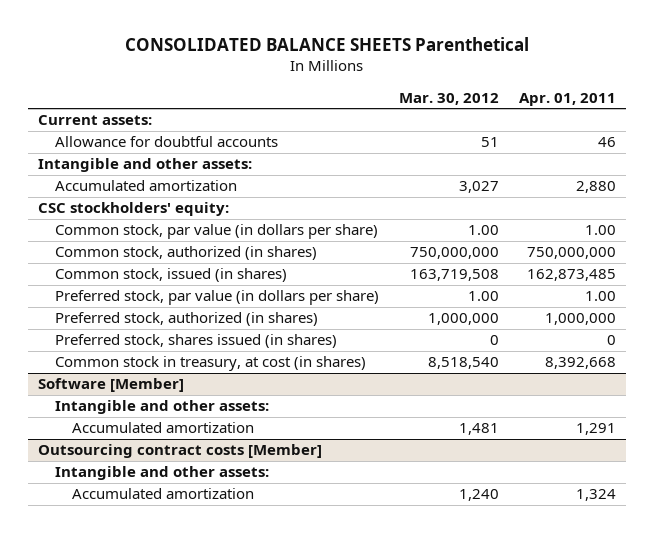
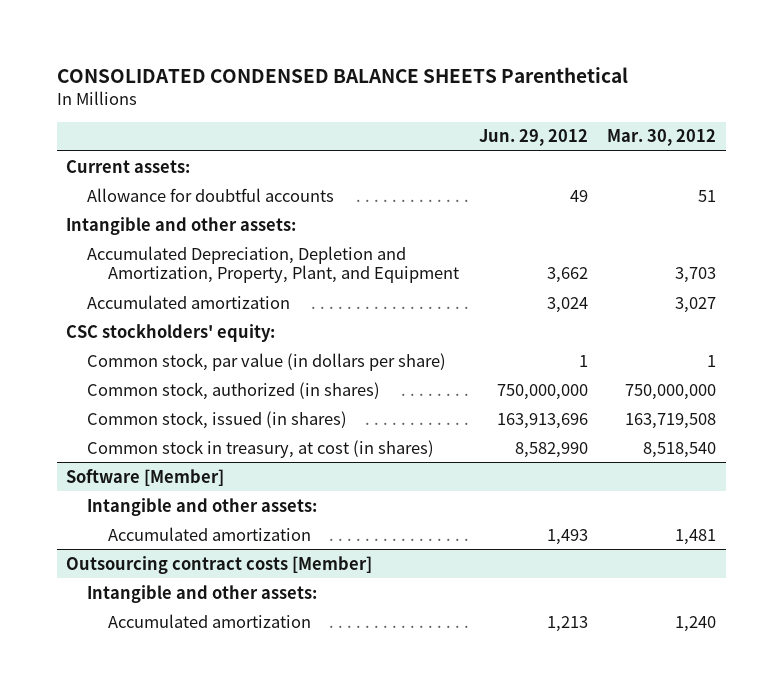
[124,37,529,52] CONSOLIDATED BALANCE SHEETS Parenthetical -> [56,66,628,83] CONSOLIDATED CONDENSED BALANCE SHEETS Parenthetical
[518,92,616,106] Apr. 01, 2011 -> none
none -> [478,129,588,147] Jun. 29, 2012
none -> [87,245,460,284] Accumulated Depreciation, Depletion and Amortization, Property, Plant, and Equipment
[467,225,499,236] 1.00 -> [707,354,717,367] 1
[54,290,379,306] Preferred stock, par value (in dollars per share) -> none
[54,312,318,327] Preferred stock, authorized (in shares) -> none
[54,334,337,349] Preferred stock, shares issued (in shares) -> none

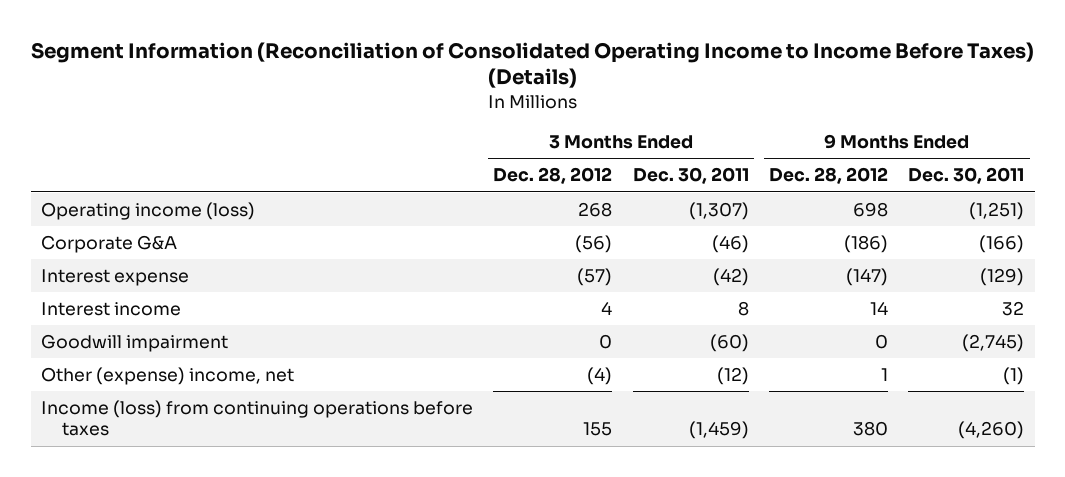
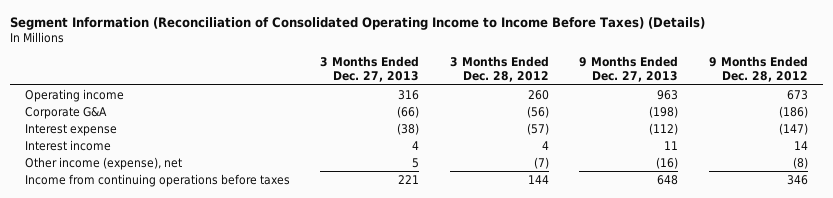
[632,167,749,185] Dec. 30, 2011 -> none
[908,167,1025,185] Dec. 30, 2011 -> none
none -> [320,56,420,83] 3 Months Ended Dec. 27, 2013
none -> [579,56,679,83] 9 Months Ended Dec. 27, 2013
[40,202,255,221] Operating income (loss) -> [24,88,124,102] Operating income
[578,202,613,218] 268 -> [527,89,549,100] 260
[853,202,889,218] 698 -> [786,89,808,100] 673
[40,334,228,353] Goodwill impairment -> none
[40,367,294,386] Other (expense) income, net -> [24,156,182,170] Other income (expense), net
[587,367,613,386] (4) -> [533,156,549,169] (7)
[881,368,889,382] 1 -> [792,156,808,169] (8)
[40,400,473,437] Income (loss) from continuing operations before taxes -> [24,173,290,187] Income from continuing operations before taxes
[583,422,613,437] 155 -> [527,174,549,184] 144
[853,421,889,437] 380 -> [786,174,808,185] 346

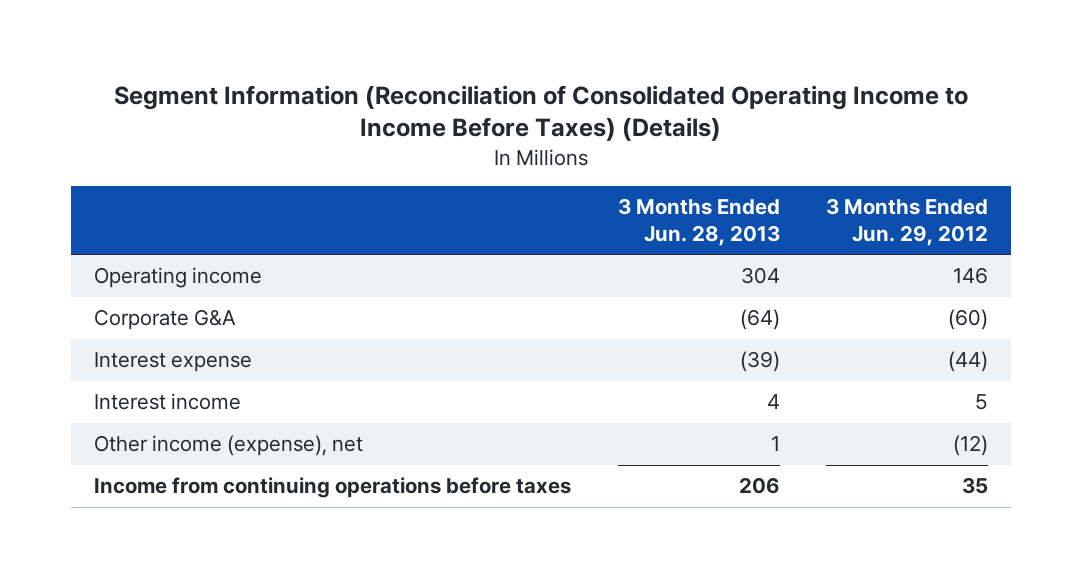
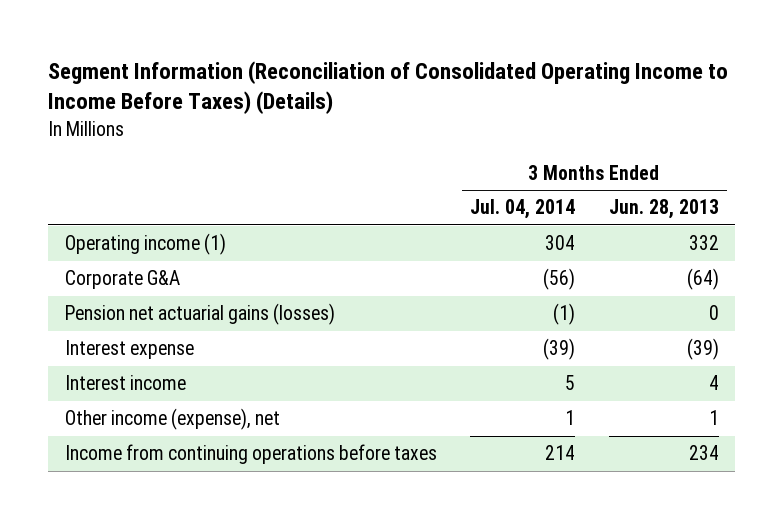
[826,198,989,247] 3 Months Ended Jun. 29, 2012 -> none
none -> [470,199,576,220] Jul. 04, 2014
[94,267,263,289] Operating income -> [64,233,226,256] Operating income (1)
[740,267,780,285] 304 -> [688,235,719,251] 332
none -> [64,303,335,326] Pension net actuarial gains (losses)
[738,477,780,495] 206 -> [688,445,719,461] 234

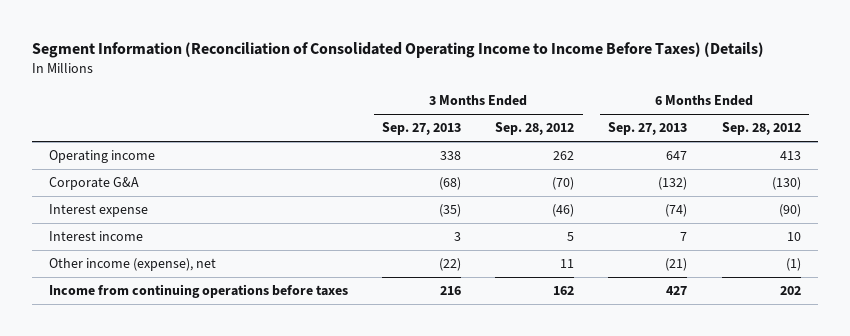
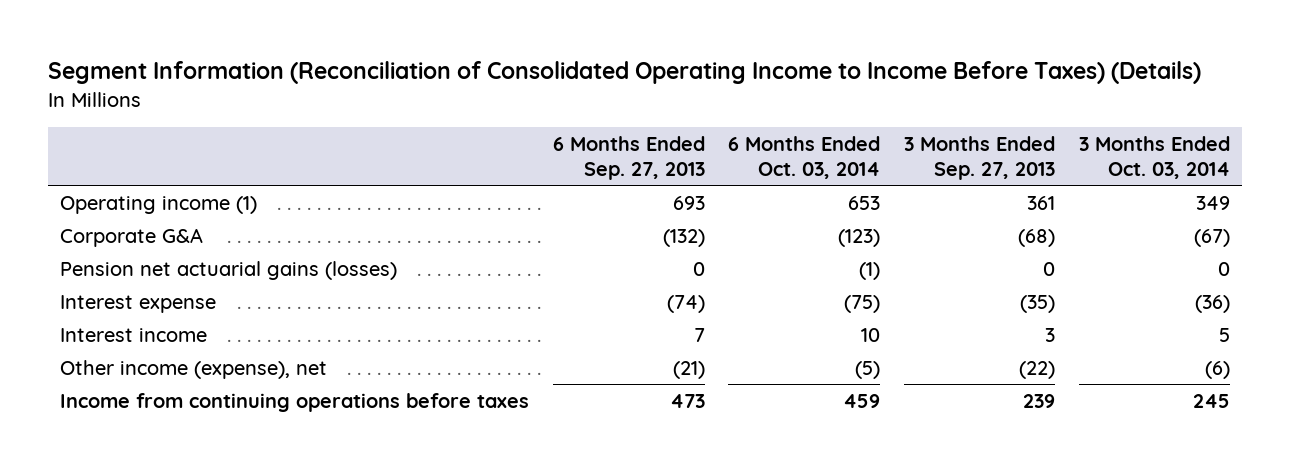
[495,122,575,136] Sep. 28, 2012 -> none
[721,122,801,136] Sep. 28, 2012 -> none
none -> [728,135,881,179] 6 Months Ended Oct. 03, 2014
none -> [1078,135,1230,179] 3 Months Ended Oct. 03, 2014
[49,150,156,164] Operating income -> [60,195,258,214] Operating income (1)
[440,151,462,161] 338 -> [1027,195,1056,210] 361
[666,151,688,161] 647 -> [672,195,705,210] 693
none -> [60,260,398,280] Pension net actuarial gains (losses)
[440,286,462,296] 216 -> [1023,393,1056,408] 239
[666,286,688,296] 427 -> [669,393,705,408] 473

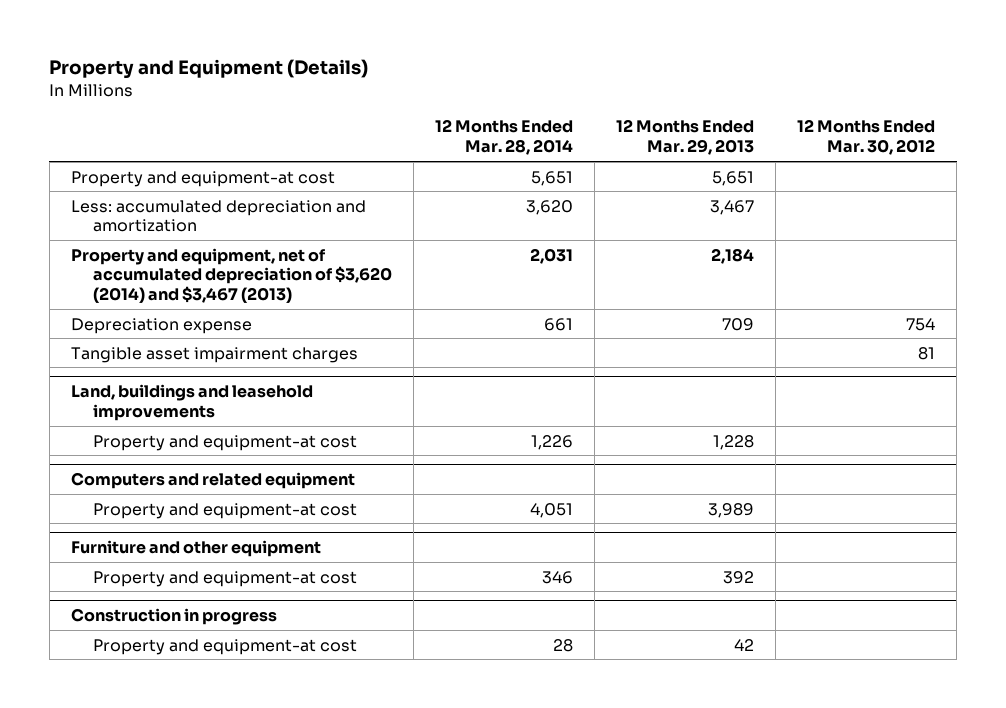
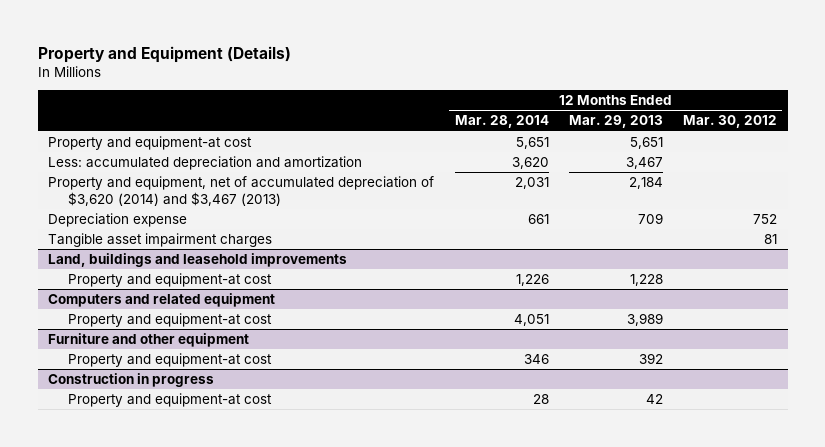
[906,317,936,331] 754 -> [753,213,778,224] 752

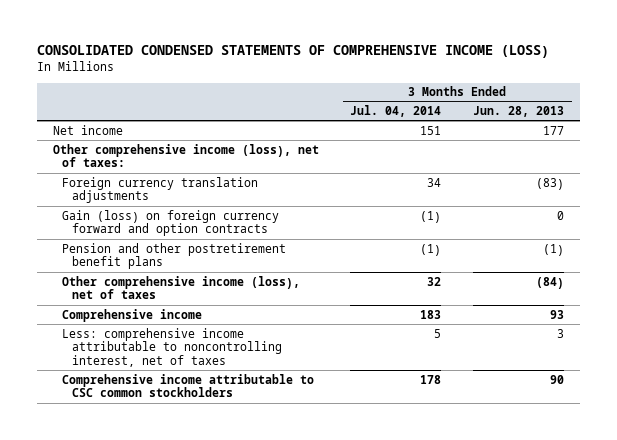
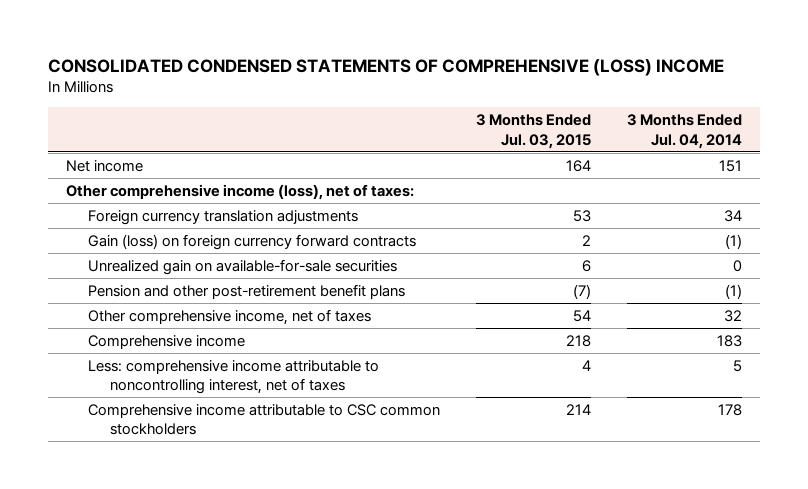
[37,45,550,59] CONSOLIDATED CONDENSED STATEMENTS OF COMPREHENSIVE INCOME (LOSS) -> [47,58,724,76] CONSOLIDATED CONDENSED STATEMENTS OF COMPREHENSIVE (LOSS) INCOME
[472,106,564,118] Jun. 28, 2013 -> none
none -> [476,114,592,149] 3 Months Ended Jul. 03, 2015
[62,209,280,237] Gain (loss) on foreign currency forward and option contracts -> [88,233,417,250] Gain (loss) on foreign currency forward contracts
none -> [88,258,398,275] Unrealized gain on available-for-sale securities
[62,242,287,270] Pension and other postretirement benefit plans -> [88,283,406,299] Pension and other post-retirement benefit plans
[62,275,301,300] Other comprehensive income (loss), net of taxes -> [88,308,372,325] Other comprehensive income, net of taxes

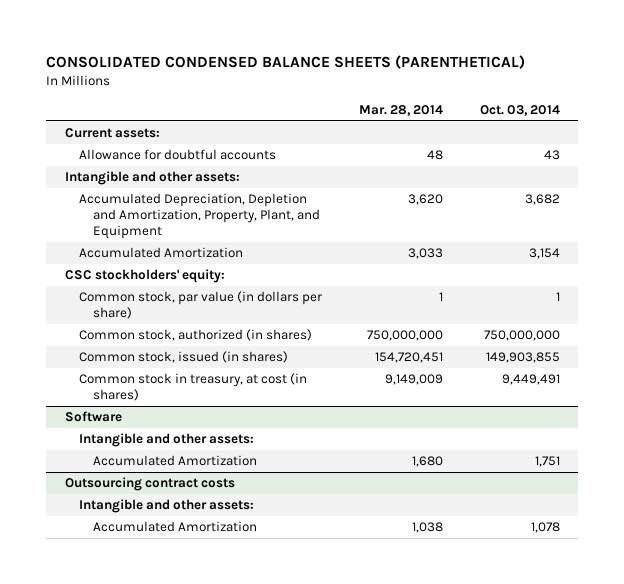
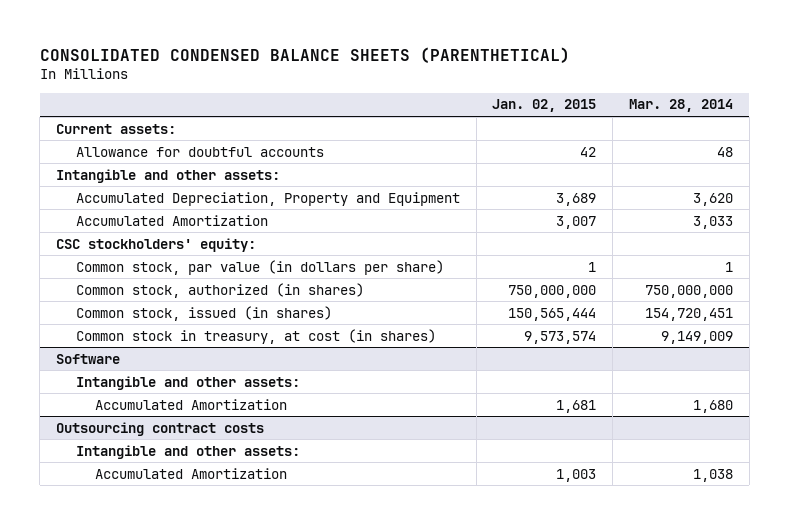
[479,104,560,116] Oct. 03, 2014 -> none
none -> [492,99,597,113] Jan. 02, 2015
[79,193,321,239] Accumulated Depreciation, Depletion and Amortization, Property, Plant, and Equipment -> [75,191,460,206] Accumulated Depreciation, Property and Equipment

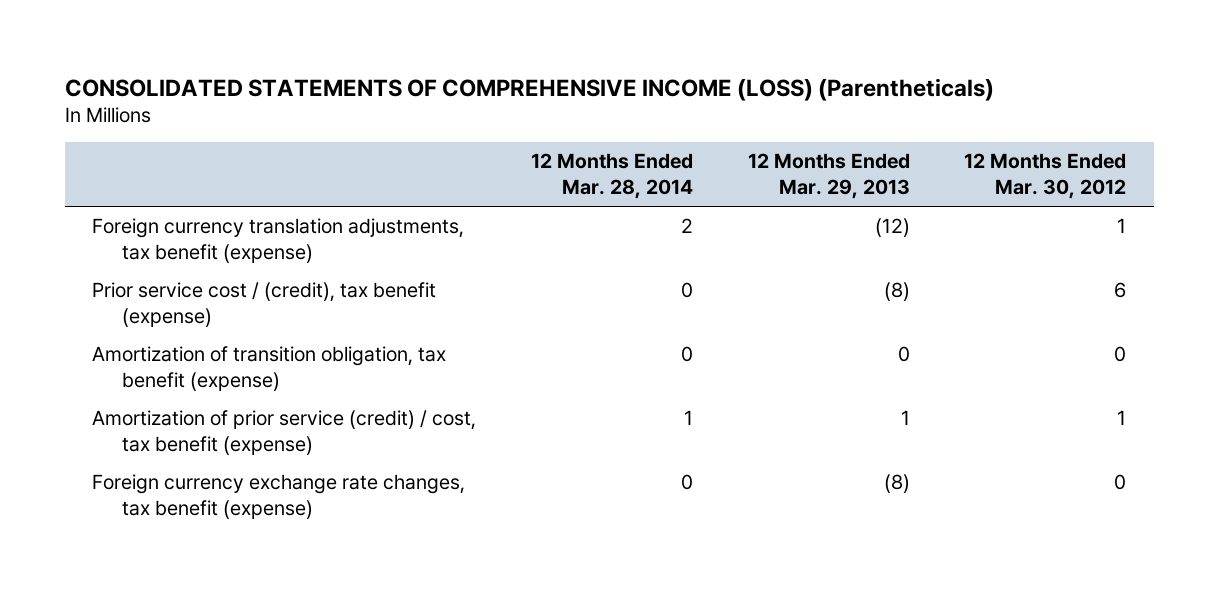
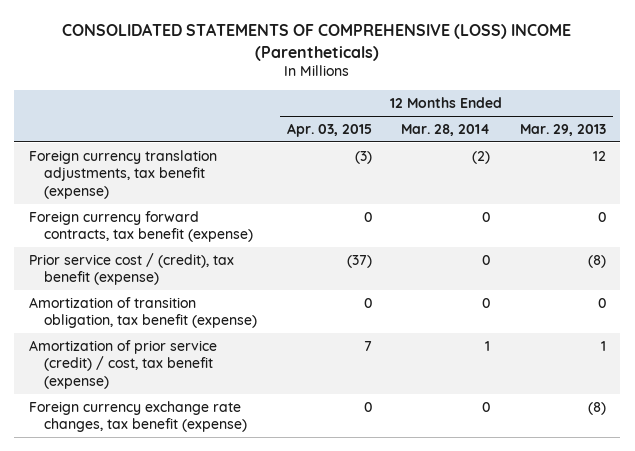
[64,77,994,101] CONSOLIDATED STATEMENTS OF COMPREHENSIVE INCOME (LOSS) (Parentheticals) -> [62,22,572,61] CONSOLIDATED STATEMENTS OF COMPREHENSIVE (LOSS) INCOME (Parentheticals)
[964,153,1127,199] 12 Months Ended Mar. 30, 2012 -> none
none -> [286,122,372,137] Apr. 03, 2015
[680,218,693,234] 2 -> [472,150,491,164] (2)
[874,218,910,238] (12) -> [592,150,606,161] 12
none -> [28,210,254,243] Foreign currency forward contracts, tax benefit (expense)

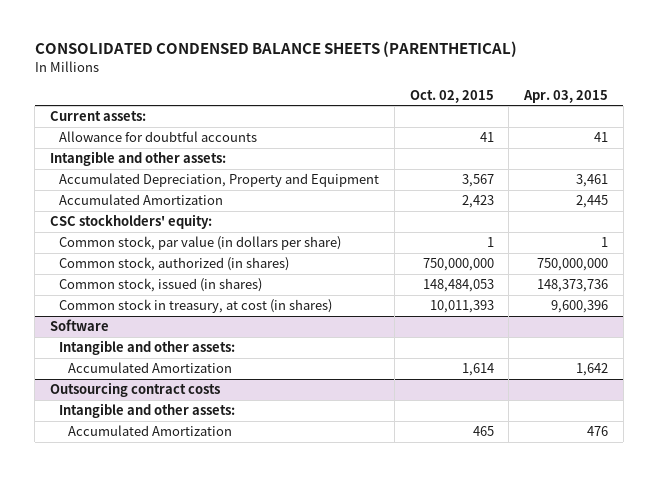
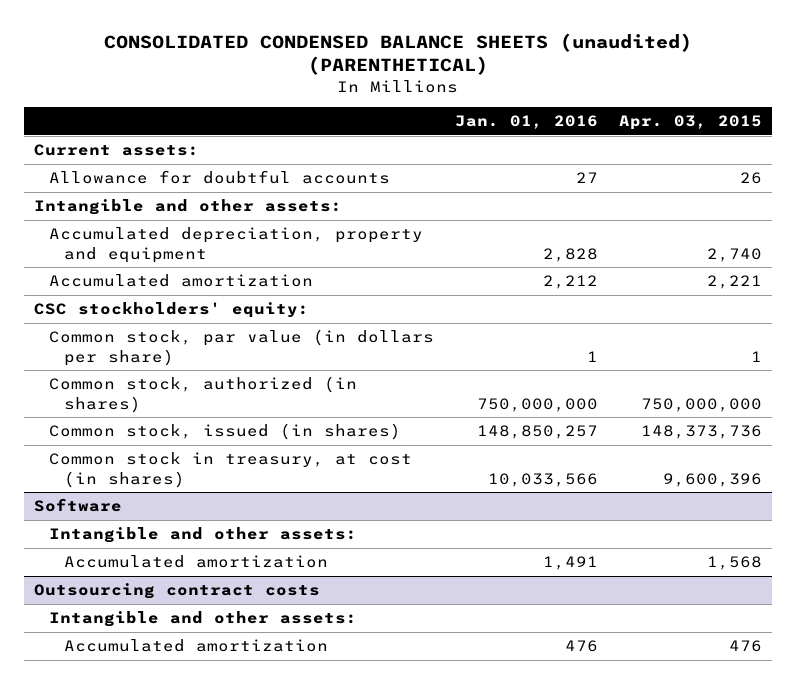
[34,41,517,58] CONSOLIDATED CONDENSED BALANCE SHEETS (PARENTHETICAL) -> [104,32,693,76] CONSOLIDATED CONDENSED BALANCE SHEETS (unaudited) (PARENTHETICAL)
[409,89,494,103] Oct. 02, 2015 -> none
none -> [455,115,599,130] Jan. 01, 2016
[594,131,609,142] 41 -> [740,172,763,185] 26
[59,172,380,187] Accumulated Depreciation, Property and Equipment -> [49,227,424,263] Accumulated depreciation, property and equipment
[576,173,609,187] 3,461 -> [707,247,763,262] 2,740
[59,193,224,205] Accumulated Amortization -> [49,274,314,288] Accumulated amortization
[576,194,609,208] 2,445 -> [707,275,763,290] 2,221
[68,361,233,373] Accumulated Amortization -> [64,555,329,569] Accumulated amortization
[576,362,609,376] 1,642 -> [707,556,763,571] 1,568
[68,424,233,436] Accumulated Amortization -> [64,639,329,653] Accumulated amortization

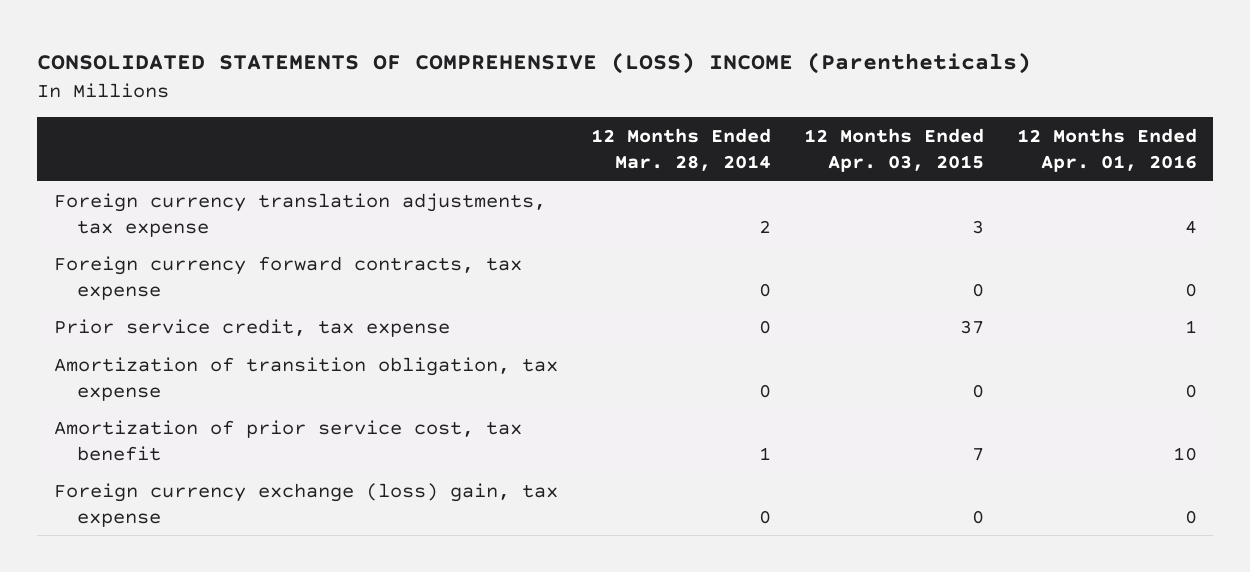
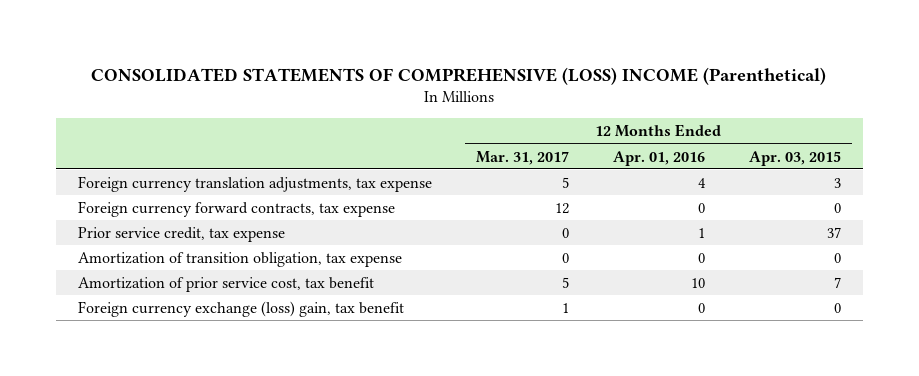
[37,52,1032,75] CONSOLIDATED STATEMENTS OF COMPREHENSIVE (LOSS) INCOME (Parentheticals) -> [91,66,827,85] CONSOLIDATED STATEMENTS OF COMPREHENSIVE (LOSS) INCOME (Parenthetical)
[590,128,771,171] 12 Months Ended Mar. 28, 2014 -> none
none -> [475,150,569,165] Mar. 31, 2017
[53,482,558,527] Foreign currency exchange (loss) gain, tax expense -> [77,300,404,317] Foreign currency exchange (loss) gain, tax benefit

